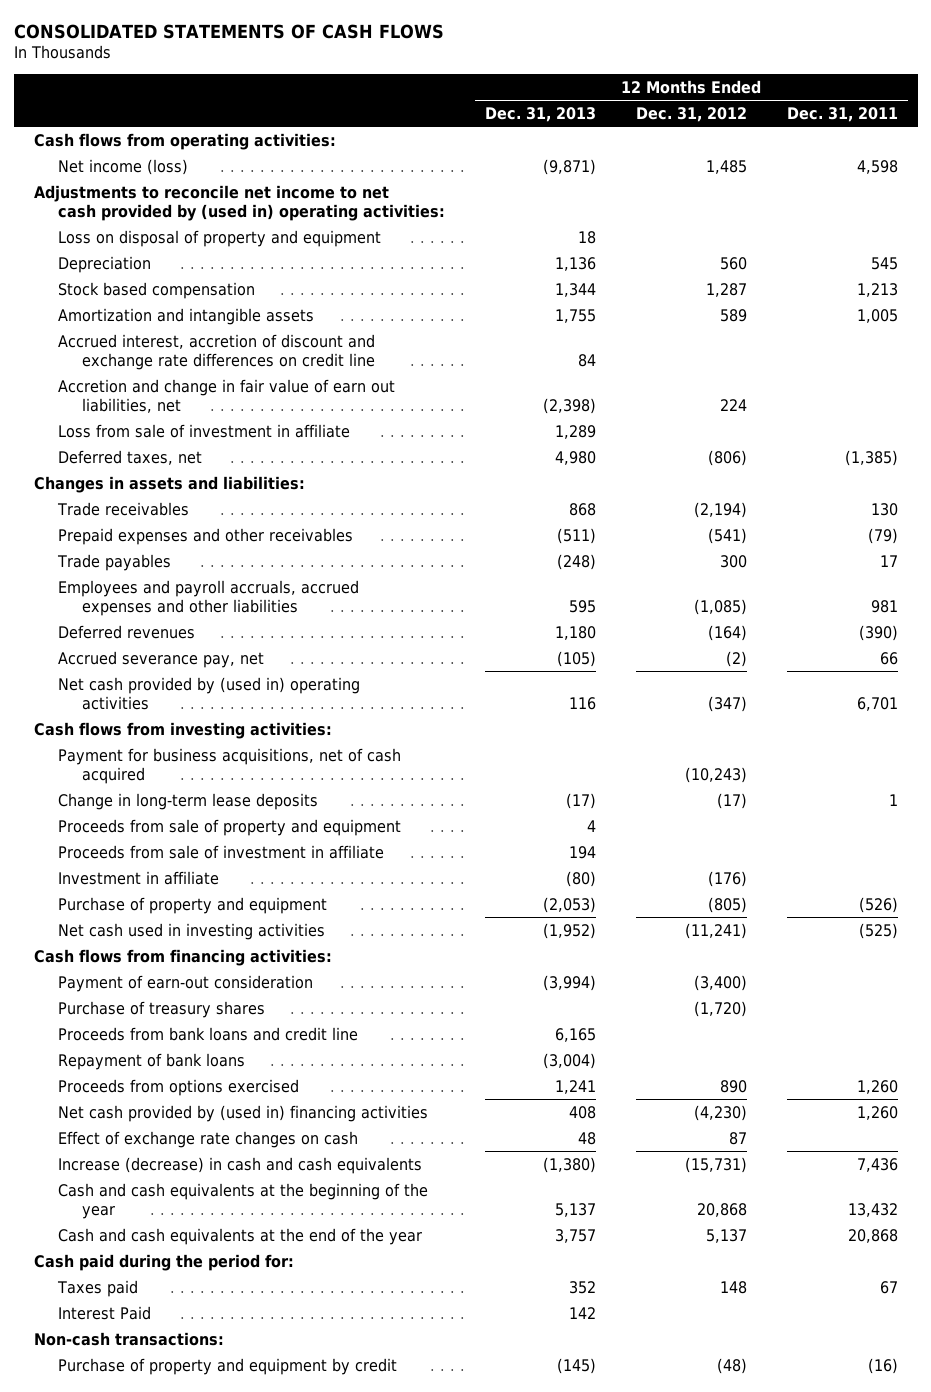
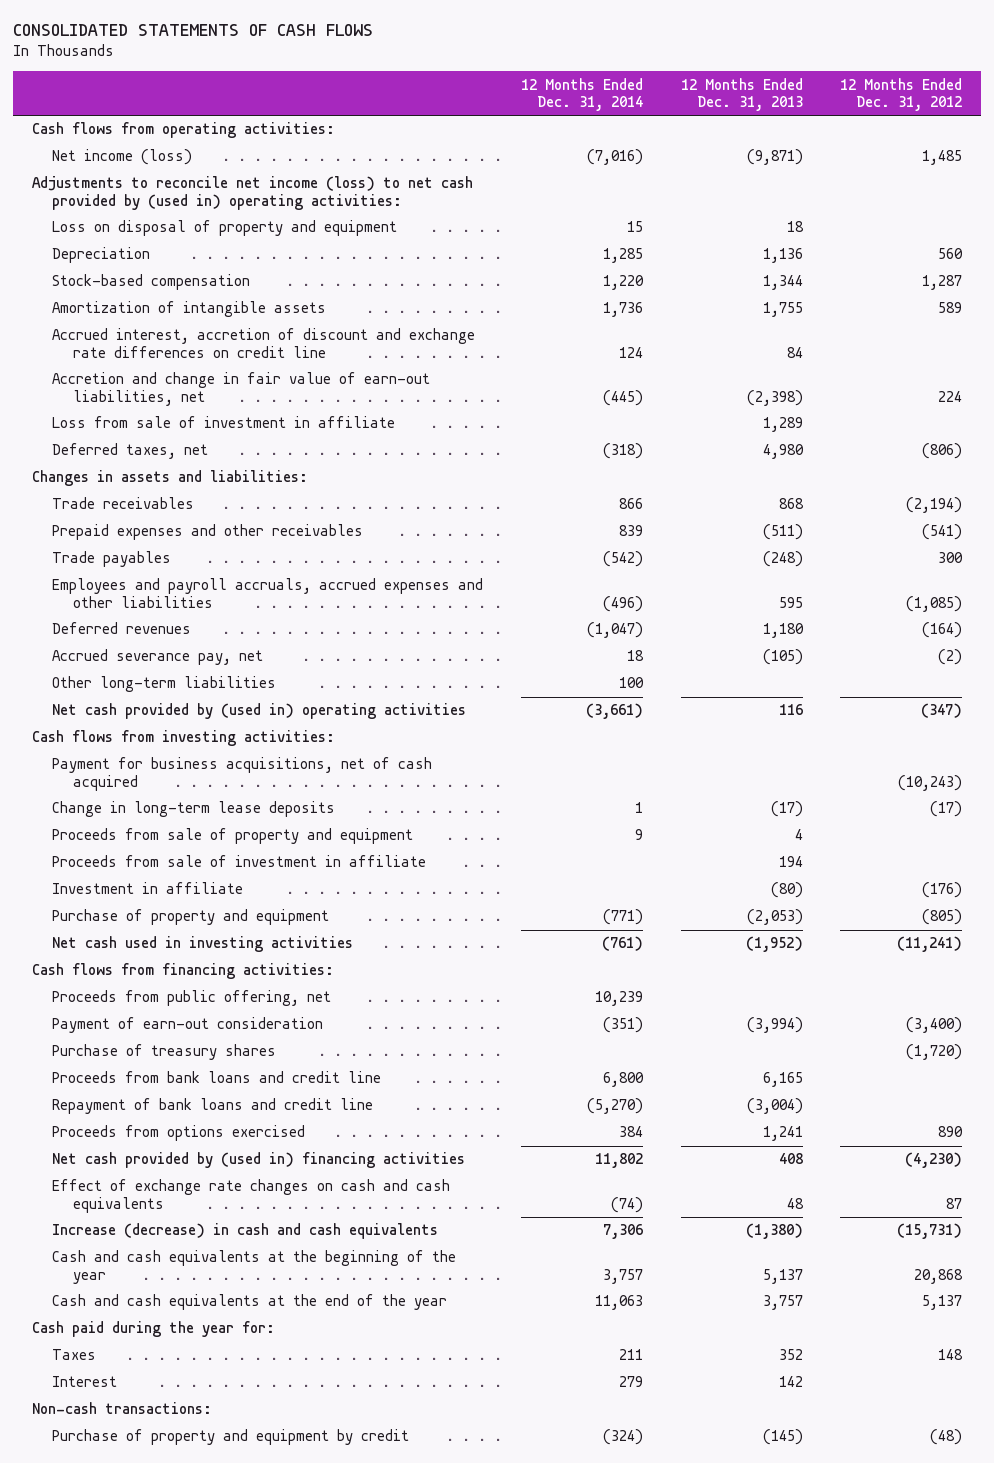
[786,106,898,122] Dec. 31, 2011 -> none
none -> [520,77,643,111] 12 Months Ended Dec. 31, 2014
[33,184,445,221] Adjustments to reconcile net income to net cash provided by (used in) operating activities: -> [31,176,473,210] Adjustments to reconcile net income (loss) to net cash provided by (used in) operating activities:
[57,281,255,299] Stock based compensation -> [52,274,251,291] Stock-based compensation
[57,307,314,325] Amortization and intangible assets -> [52,301,327,318] Amortization of intangible assets
[57,378,395,413] Accretion and change in fair value of earn out liabilities, net -> [52,372,431,406] Accretion and change in fair value of earn-out liabilities, net
none -> [52,676,277,693] Other long-term liabilities
none -> [52,990,332,1007] Proceeds from public offering, net
[57,1052,245,1070] Repayment of bank loans -> [52,1098,374,1115] Repayment of bank loans and credit line
[57,1130,358,1148] Effect of exchange rate changes on cash -> [52,1179,451,1213] Effect of exchange rate changes on cash and cash equivalents
[33,1253,294,1271] Cash paid during the period for: -> [31,1321,275,1338] Cash paid during the year for:
[56,1279,138,1297] Taxes paid -> [52,1349,97,1361] Taxes
[57,1305,151,1320] Interest Paid -> [52,1376,118,1388] Interest

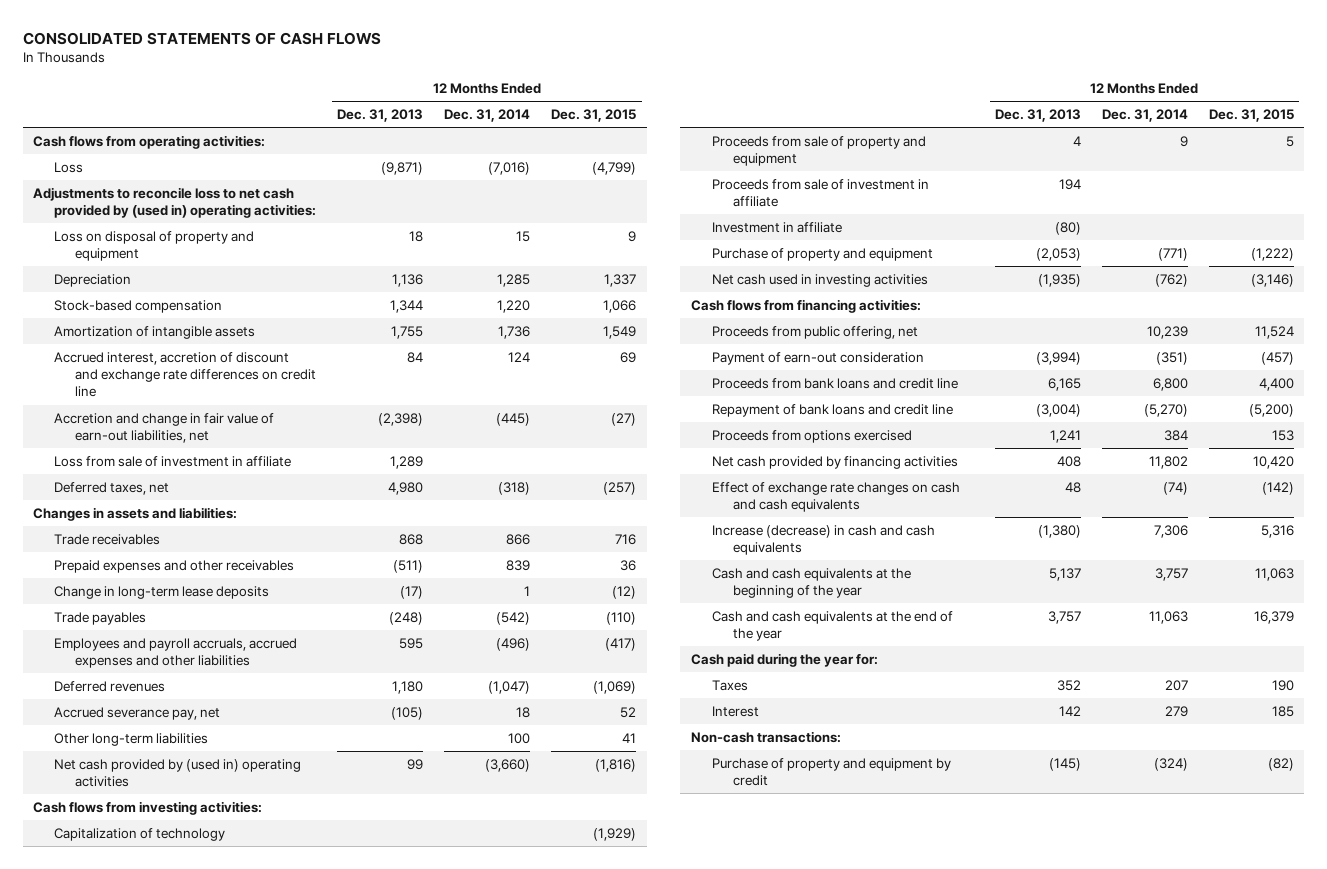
[840,77,963,111] 12 Months Ended Dec. 31, 2012 -> none
none -> [551,109,637,123] Dec. 31, 2015
[52,149,193,166] Net income (loss) -> [54,161,84,173] Loss
[31,176,473,210] Adjustments to reconcile net income (loss) to net cash provided by (used in) operating activities: -> [33,186,317,219] Adjustments to reconcile loss to net cash provided by (used in) operating activities:
[52,801,336,818] Change in long-term lease deposits -> [54,585,270,599] Change in long-term lease deposits
[585,703,643,720] (3,661) -> [485,758,531,772] (3,660)
[778,704,803,716] 116 -> [407,758,424,770] 99
[52,757,433,791] Payment for business acquisitions, net of cash acquired -> none
none -> [54,827,226,841] Capitalization of technology
[601,936,643,952] (761) -> [1154,273,1188,287] (762)
[745,936,803,953] (1,952) -> [1037,273,1081,287] (1,935)
[52,1044,277,1061] Purchase of treasury shares -> none
[52,1152,466,1169] Net cash provided by (used in) financing activities -> [711,455,958,469] Net cash provided by financing activities
[618,1349,643,1361] 211 -> [1164,679,1188,691] 207

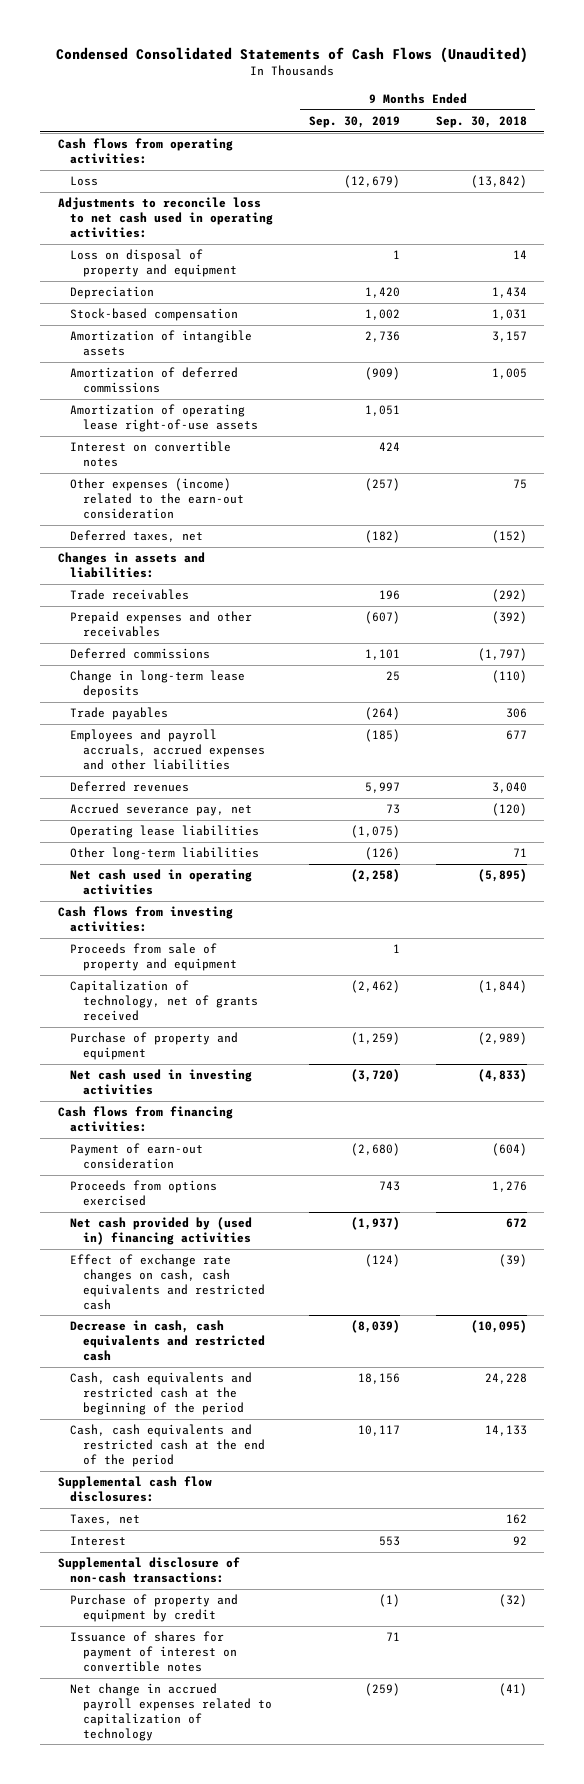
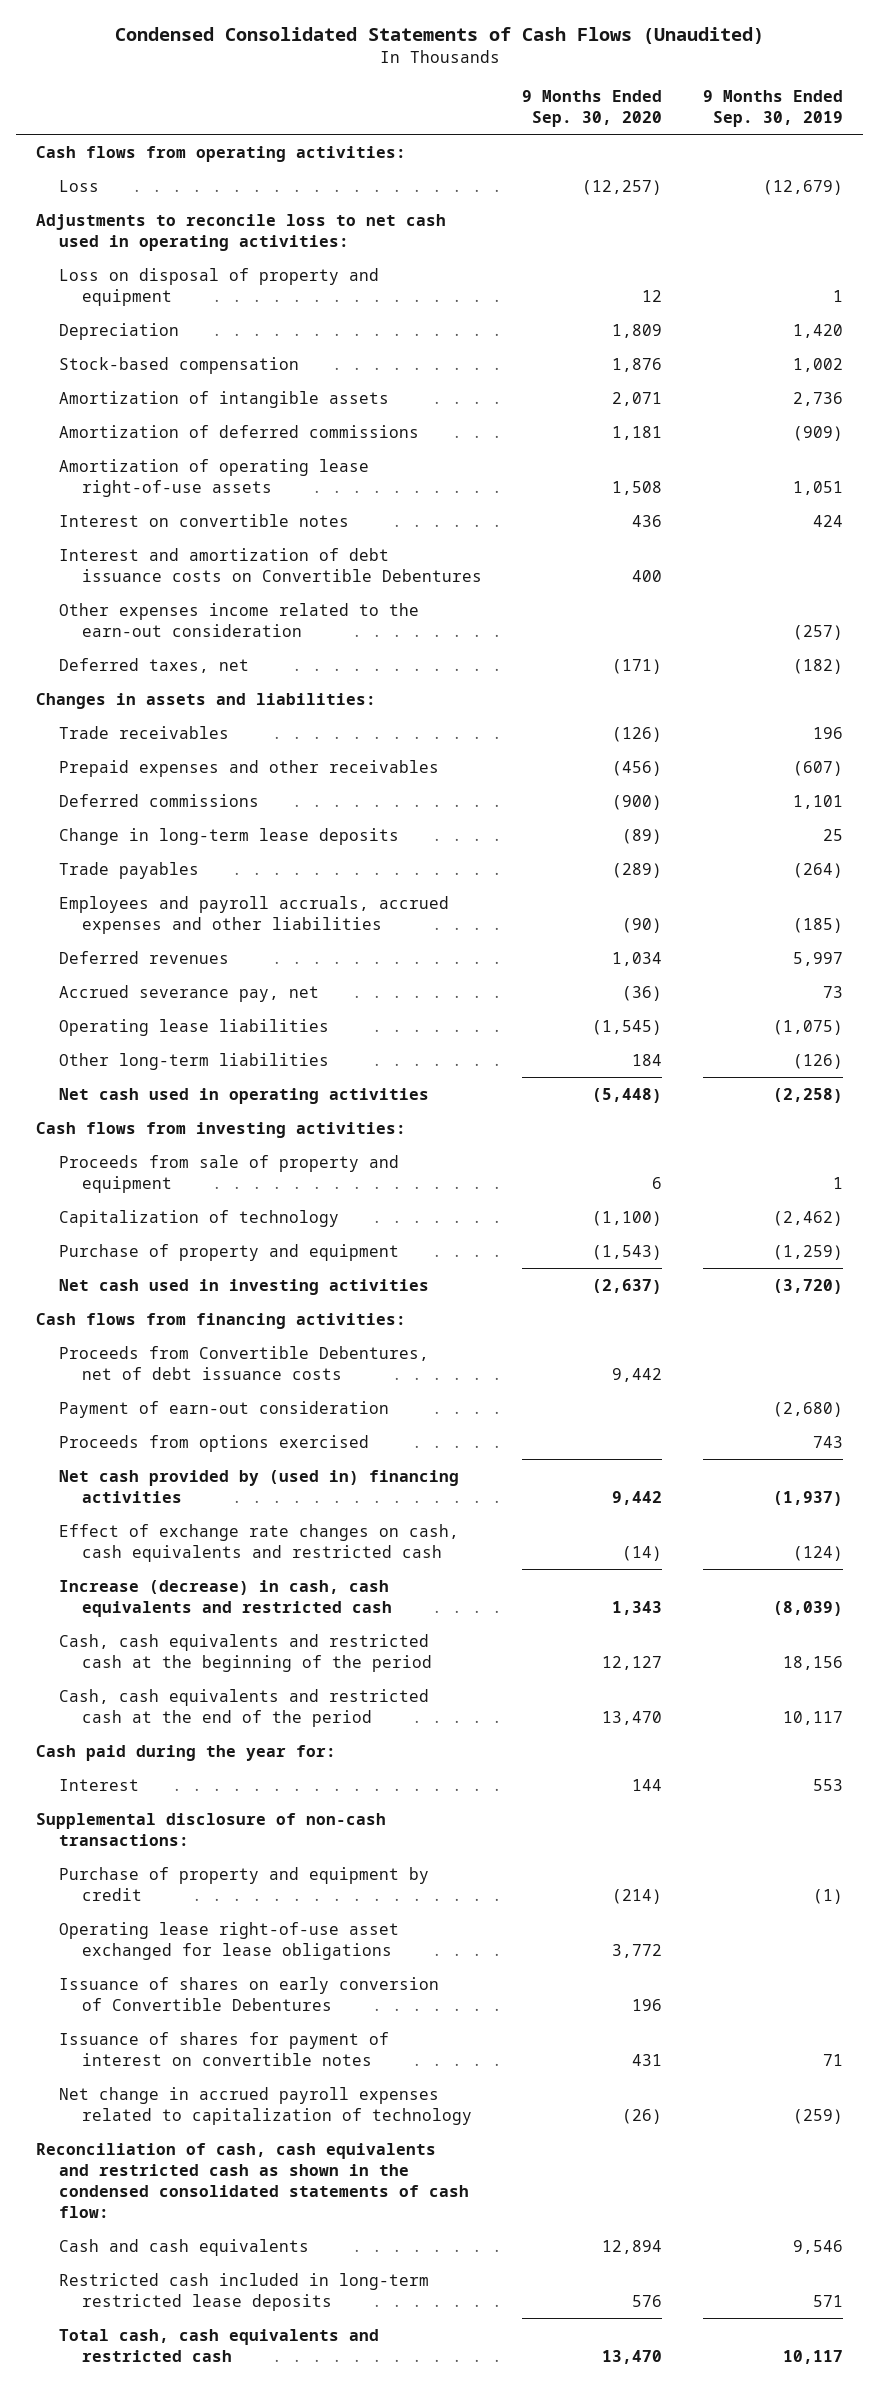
[435,115,527,128] Sep. 30, 2018 -> none
none -> [522,90,663,128] 9 Months Ended Sep. 30, 2020
none -> [59,547,482,582] Interest and amortization of debt issuance costs on Convertible Debentures
[70,478,245,519] Other expenses (income) related to the earn-out consideration -> [59,602,420,637] Other expenses income related to the earn-out consideration
[70,980,259,1021] Capitalization of technology, net of grants received -> [59,1209,340,1227] Capitalization of technology
none -> [59,1345,430,1380] Proceeds from Convertible Debentures, net of debt issuance costs
[70,1320,266,1361] Decrease in cash, cash equivalents and restricted cash -> [59,1579,392,1617] Increase (decrease) in cash, cash equivalents and restricted cash
[57,1476,212,1503] Supplemental cash flow disclosures: -> none
[70,1514,141,1526] Taxes, net -> none
none -> [36,1744,337,1761] Cash paid during the year for:
none -> [59,1921,400,1960] Operating lease right-of-use asset exchanged for lease obligations
none -> [59,1976,440,2011] Issuance of shares on early conversion of Convertible Debentures
none -> [36,2142,470,2218] Reconciliation of cash, cash equivalents and restricted cash as shown in the condensed consolidated statements of cash flow:
none -> [59,2238,310,2256] Cash and cash equivalents
none -> [59,2272,430,2311] Restricted cash included in long-term restricted lease deposits
none -> [59,2328,380,2362] Total cash, cash equivalents and restricted cash

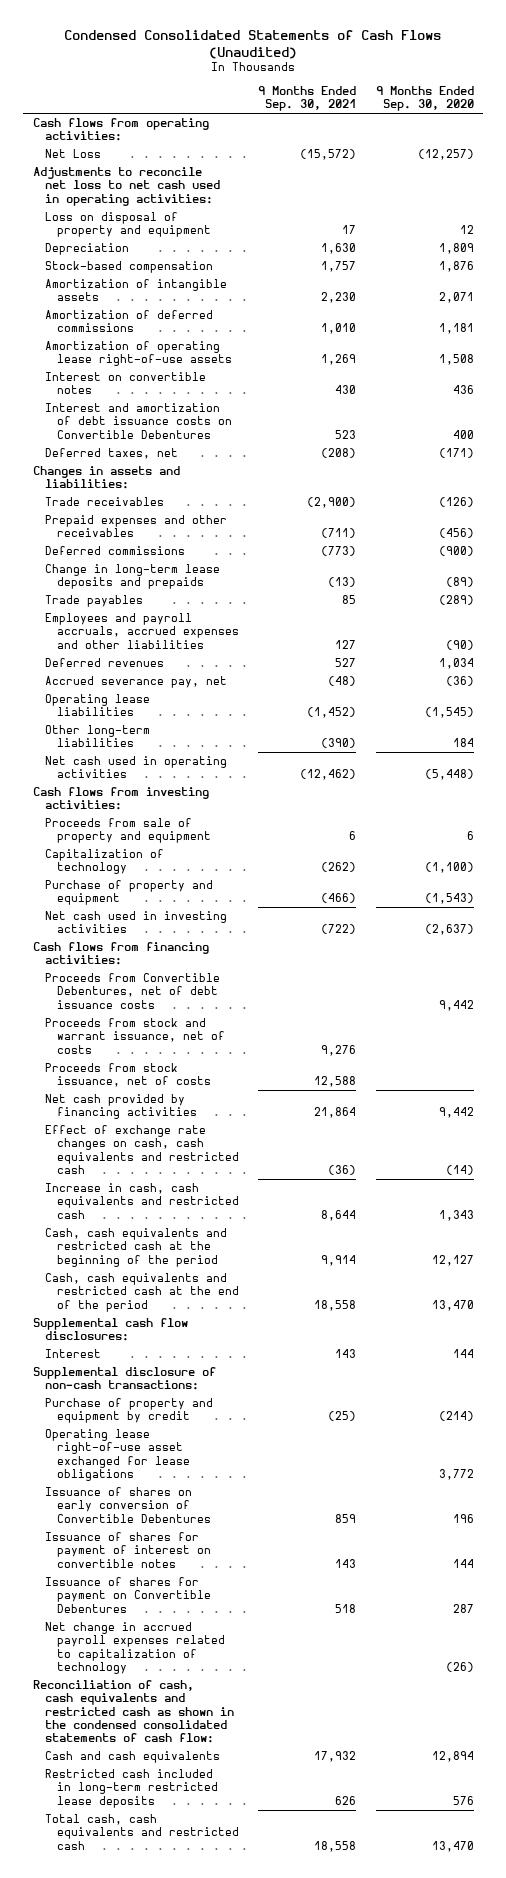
[702,90,843,128] 9 Months Ended Sep. 30, 2019 -> none
none -> [258,86,357,112] 9 Months Ended Sep. 30, 2021
[59,179,100,192] Loss -> [44,149,101,159] Net Loss
[36,213,447,251] Adjustments to reconcile loss to net cash used in operating activities: -> [32,167,220,206] Adjustments to reconcile net loss to net cash used in operating activities:
[59,602,420,637] Other expenses income related to the earn-out consideration -> none
[59,827,400,845] Change in long-term lease deposits -> [44,564,220,590] Change in long-term lease deposits and prepaids
[59,1400,390,1418] Payment of earn-out consideration -> none
[59,1434,370,1452] Proceeds from options exercised -> none
none -> [44,1018,225,1054] Proceeds from stock and warrant issuance, net of costs
none -> [44,1063,211,1088] Proceeds from stock issuance, net of costs
[59,1469,460,1503] Net cash provided by (used in) financing activities -> [44,1094,197,1120] Net cash provided by financing activities
[59,1579,392,1617] Increase (decrease) in cash, cash equivalents and restricted cash -> [44,1183,239,1219] Increase in cash, cash equivalents and restricted cash
[36,1744,337,1761] Cash paid during the year for: -> none
none -> [32,1318,188,1342] Supplemental cash flow disclosures:
[632,2053,663,2066] 431 -> [452,1558,474,1568] 144
none -> [44,1577,211,1613] Issuance of shares for payment on Convertible Debentures

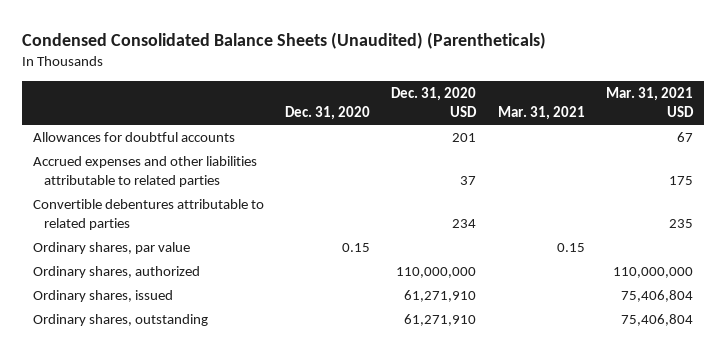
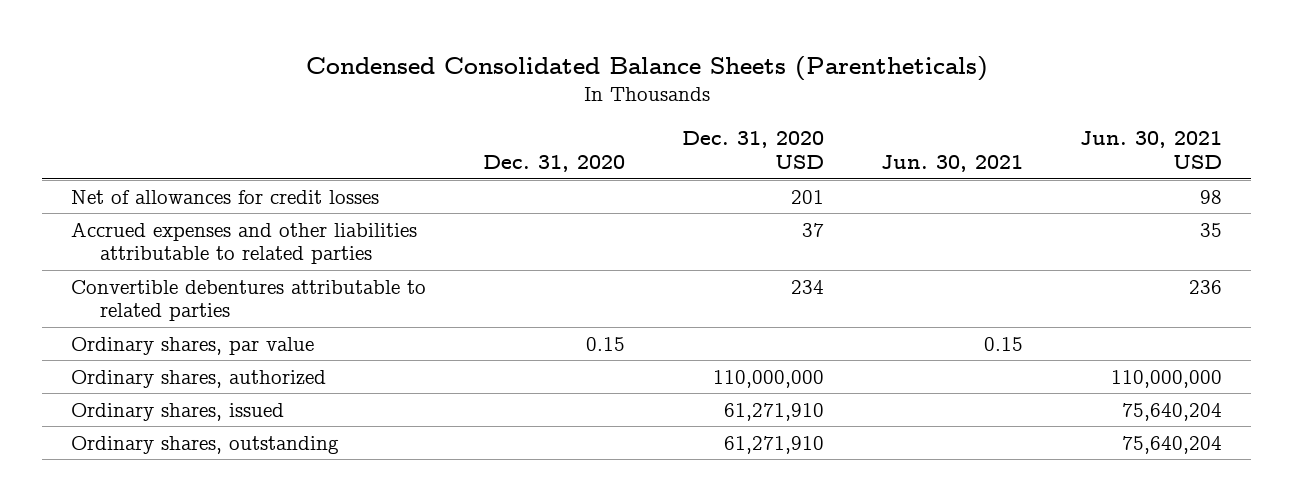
[22,31,547,49] Condensed Consolidated Balance Sheets (Unaudited) (Parentheticals) -> [305,56,988,82] Condensed Consolidated Balance Sheets (Parentheticals)
[497,106,585,121] Mar. 31, 2021 -> none
[606,86,695,118] Mar. 31, 2021 USD -> none
none -> [881,154,1024,172] Jun. 30, 2021
none -> [1080,131,1223,169] Jun. 30, 2021 USD
[32,131,235,142] Allowances for doubtful accounts -> [71,189,380,204] Net of allowances for credit losses

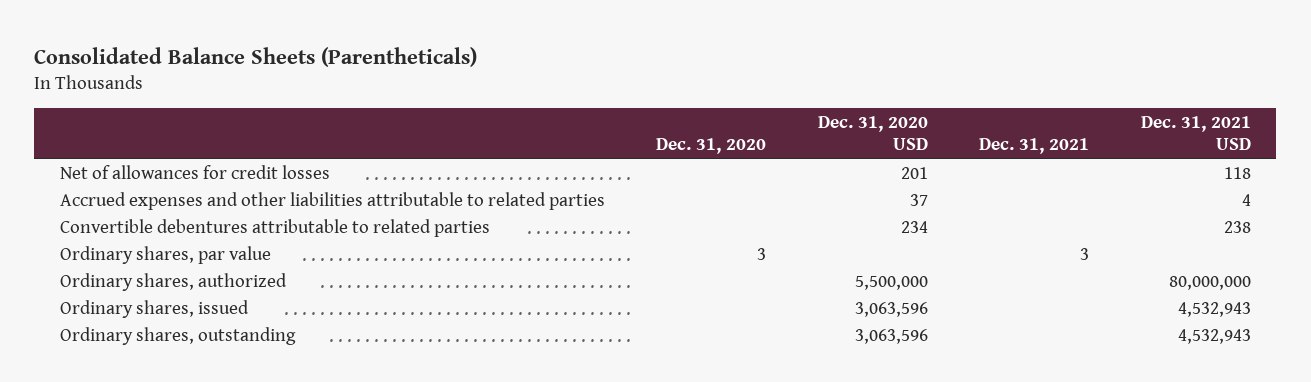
[305,56,988,82] Condensed Consolidated Balance Sheets (Parentheticals) -> [34,46,478,67] Consolidated Balance Sheets (Parentheticals)
[881,154,1024,172] Jun. 30, 2021 -> none
[1080,131,1223,169] Jun. 30, 2021 USD -> none
none -> [979,138,1090,155] Dec. 31, 2021
none -> [1140,116,1251,151] Dec. 31, 2021 USD
[586,336,626,351] 0.15 -> [757,247,767,260] 3
[713,369,825,388] 110,000,000 -> [854,275,928,290] 5,500,000
[724,402,825,421] 61,271,910 -> [854,301,928,317] 3,063,596
[724,435,825,454] 61,271,910 -> [854,328,928,344] 3,063,596

